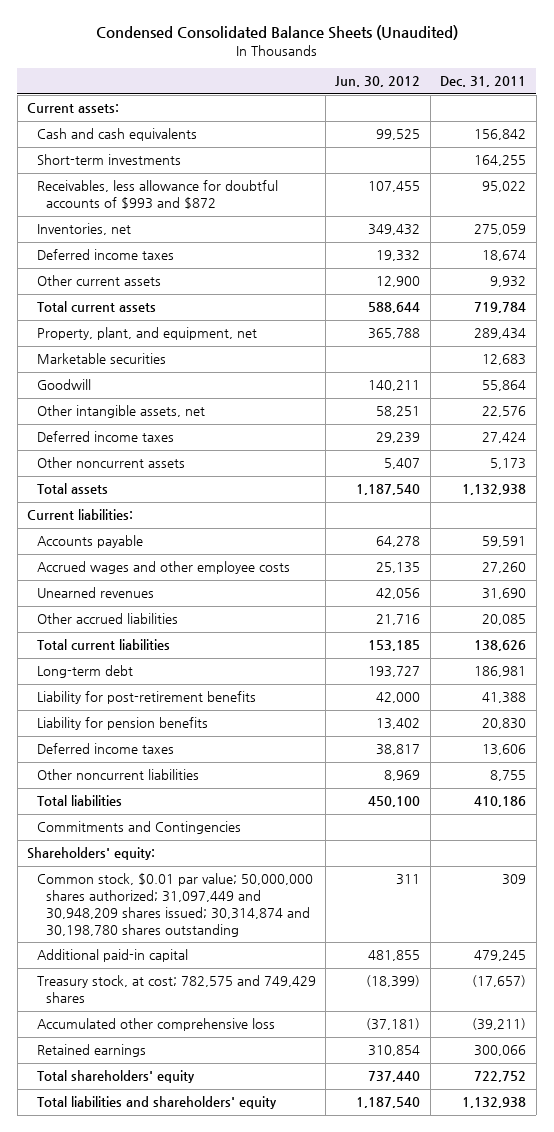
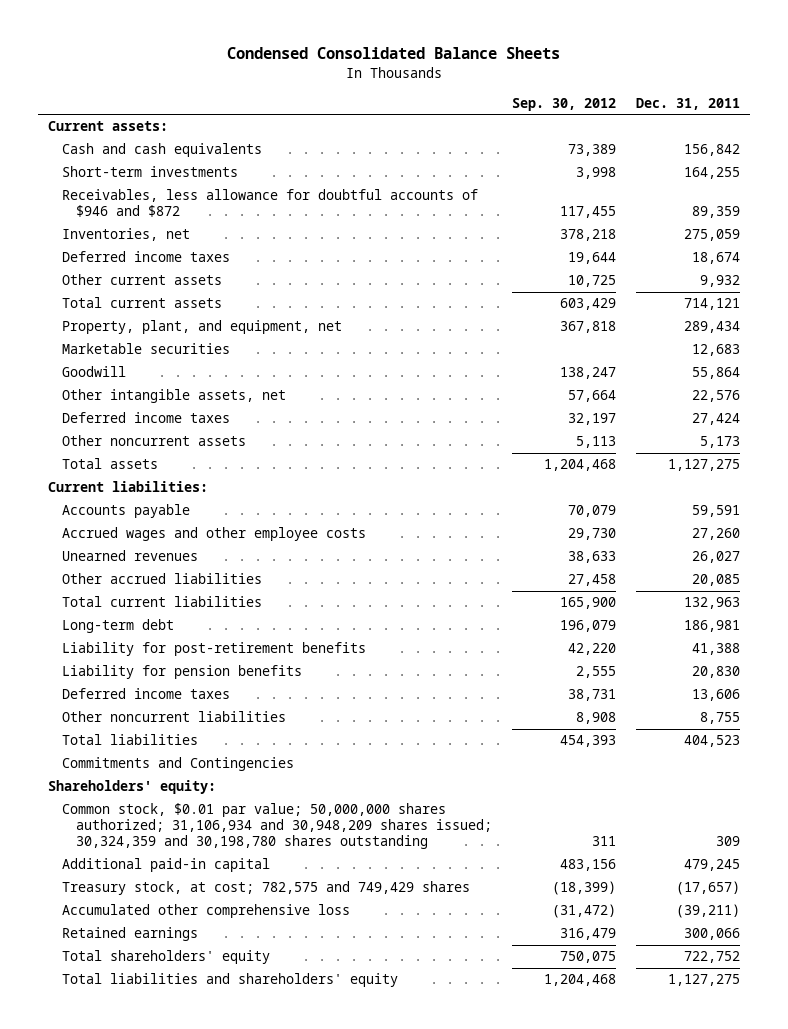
[95,25,458,41] Condensed Consolidated Balance Sheets (Unaudited) -> [226,47,560,60] Condensed Consolidated Balance Sheets
[335,76,421,88] Jun. 30, 2012 -> none
none -> [511,97,616,111] Sep. 30, 2012
[36,180,278,210] Receivables, less allowance for doubtful accounts of $993 and $872 -> [61,189,478,218] Receivables, less allowance for doubtful accounts of $946 and $872
[482,181,527,193] 95,022 -> [691,206,740,219] 89,359
[474,302,527,314] 719,784 -> [683,298,740,311] 714,121
[462,484,527,496] 1,132,938 -> [667,459,740,472] 1,127,275
[482,588,527,600] 31,690 -> [691,551,740,564] 26,027
[474,640,527,652] 138,626 -> [683,597,740,610] 132,963
[474,796,527,808] 410,186 -> [683,735,740,748] 404,523
[36,873,313,937] Common stock, $0.01 par value; 50,000,000 shares authorized; 31,097,449 and 30,948,209 shares issued; 30,314,874 and 30,198,780 shares outstanding -> [61,803,492,850] Common stock, $0.01 par value; 50,000,000 shares authorized; 31,106,934 and 30,948,209 shares issued; 30,324,359 and 30,198,780 shares outstanding
[462,1097,527,1109] 1,132,938 -> [667,974,740,987] 1,127,275

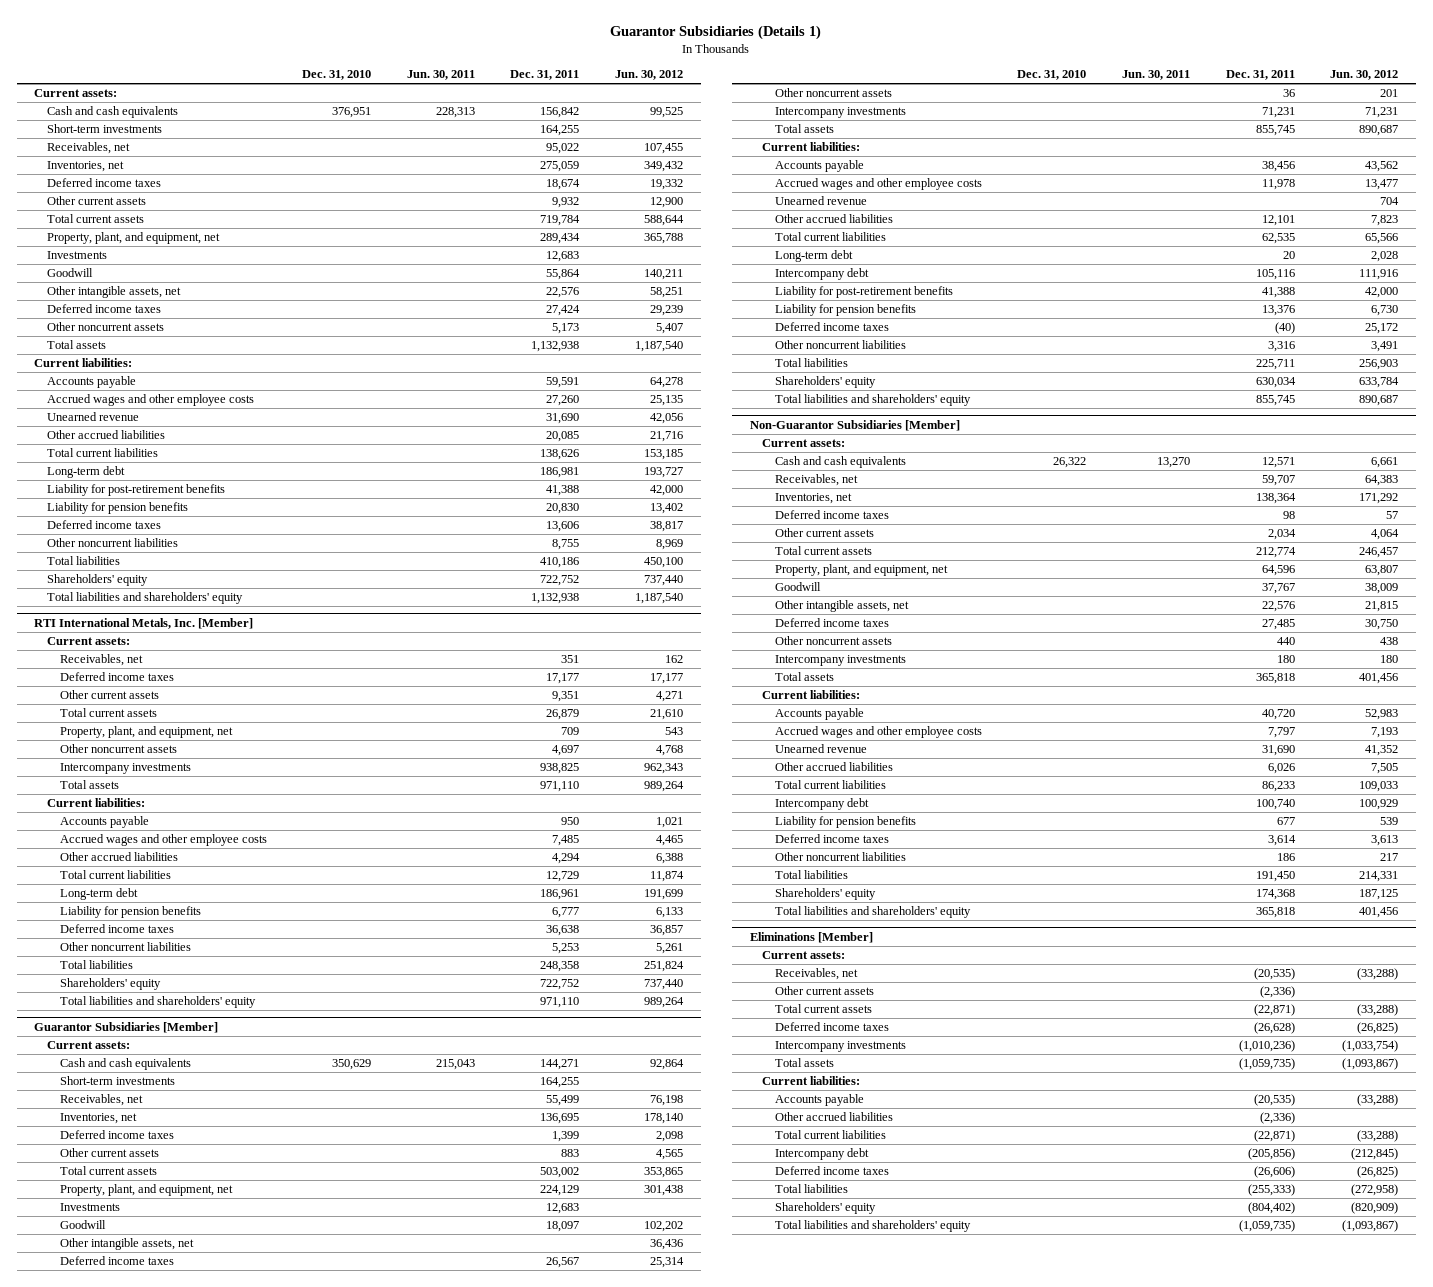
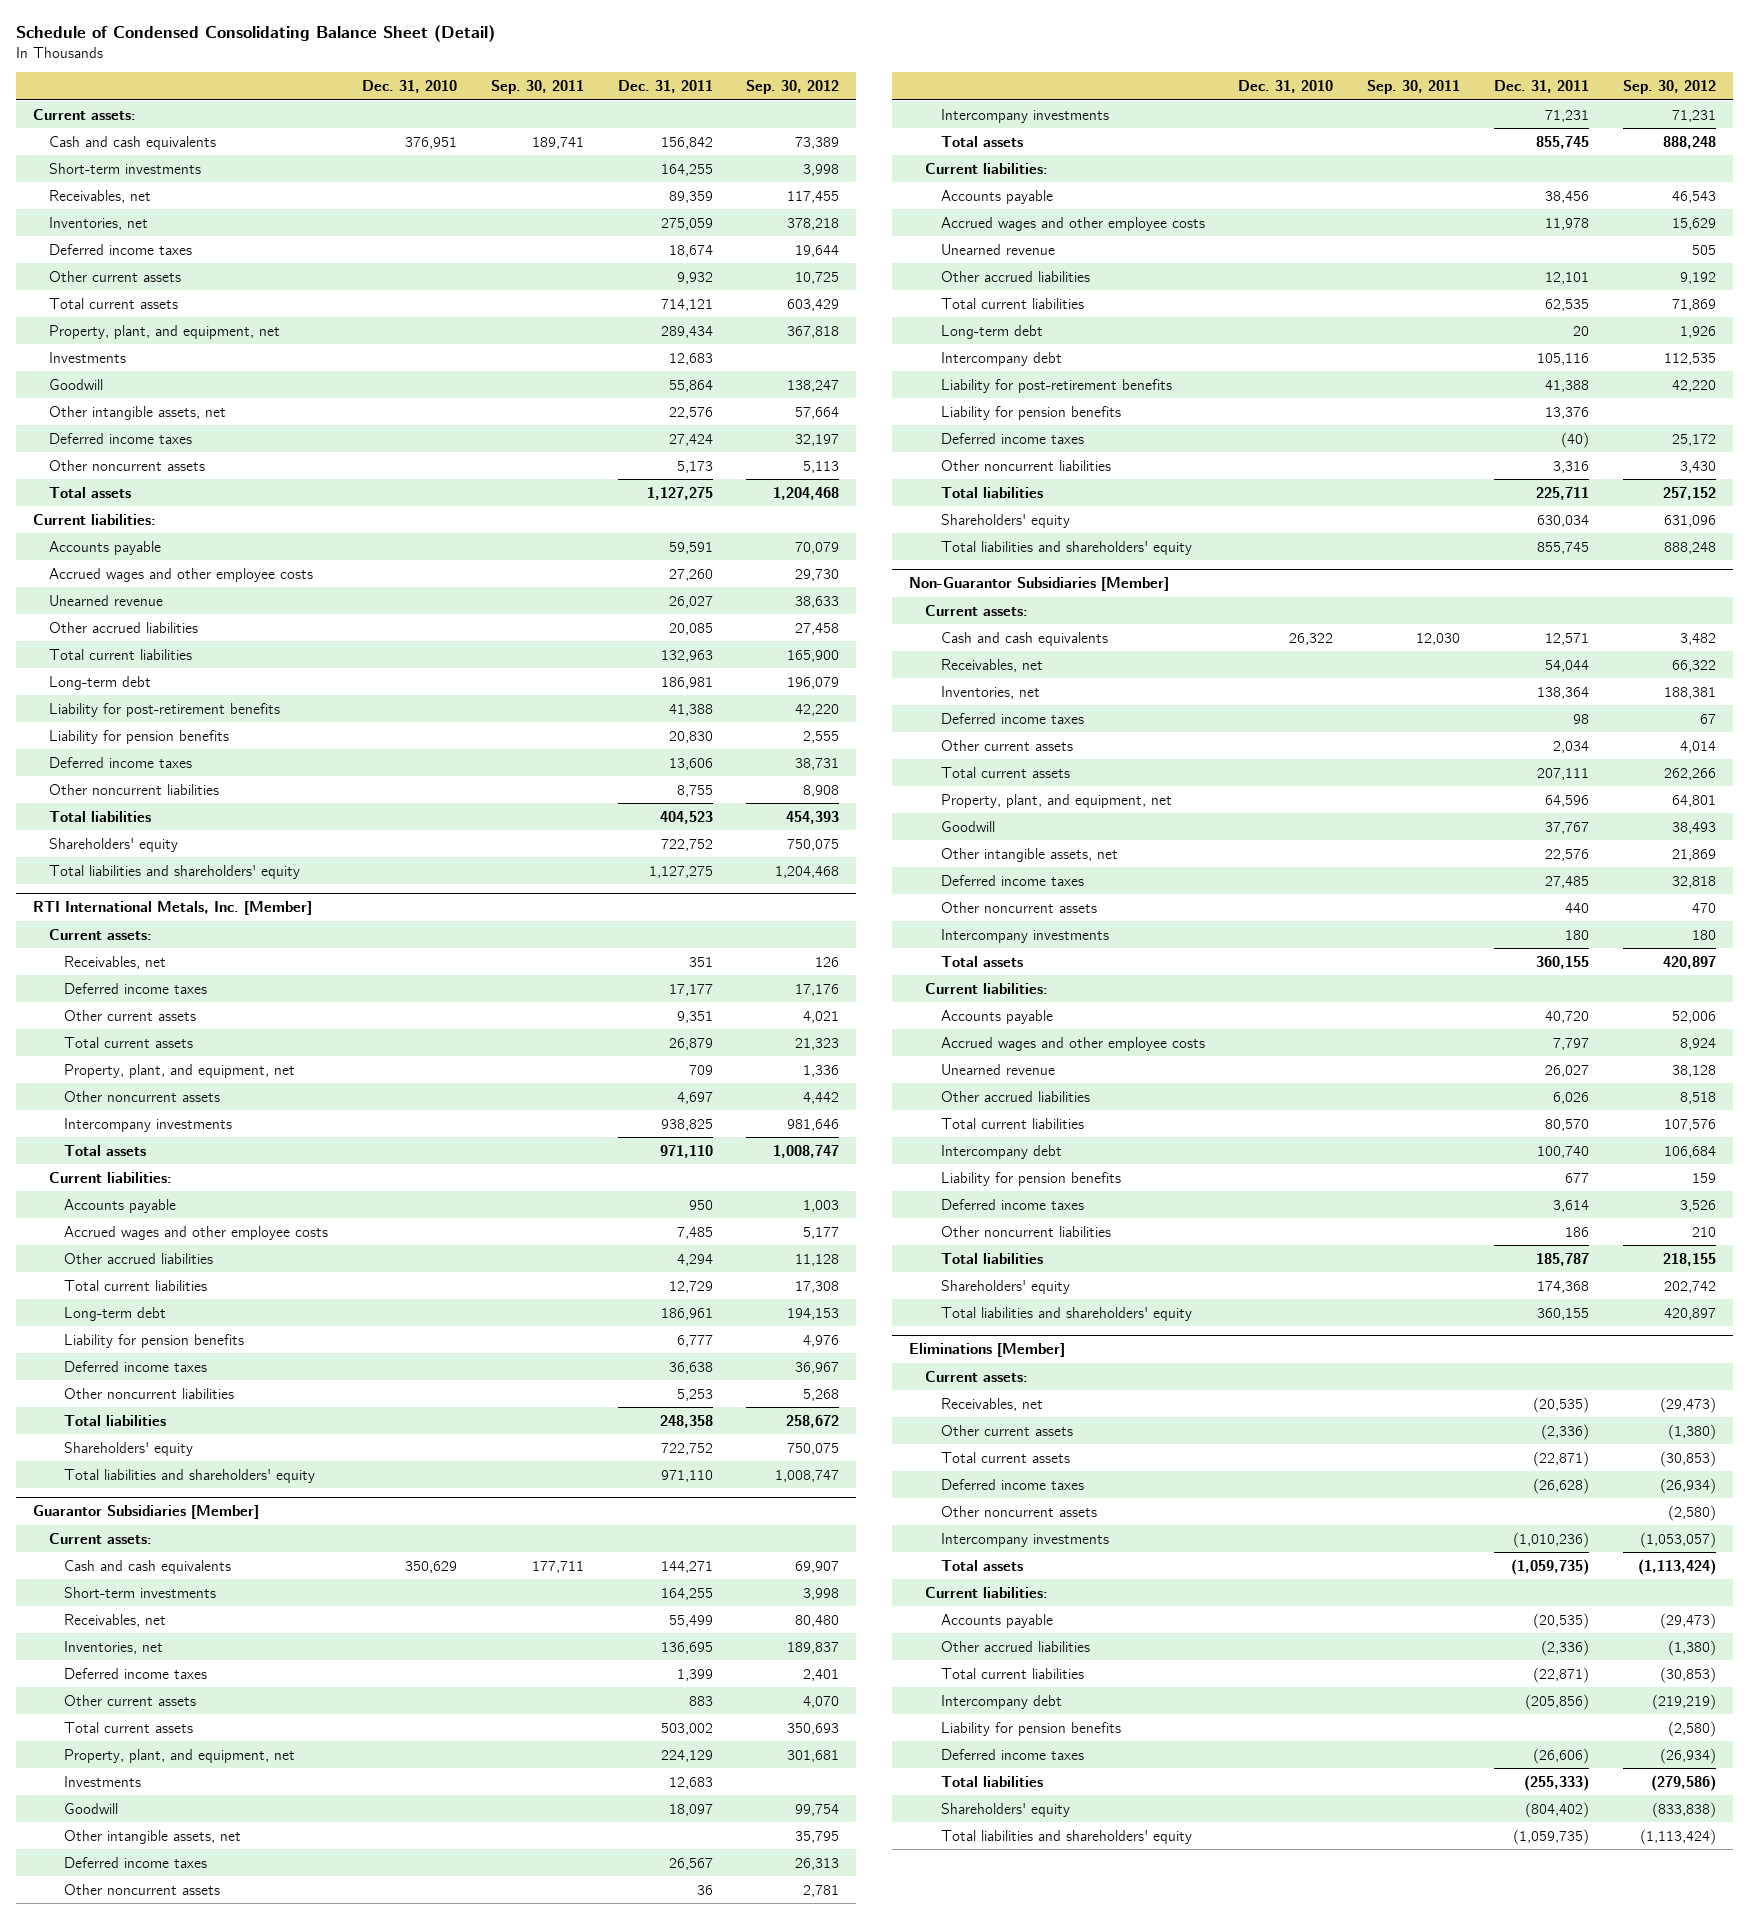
[610,25,822,41] Guarantor Subsidiaries (Details 1) -> [16,25,496,43] Schedule of Condensed Consolidating Balance Sheet (Detail)
[406,70,475,81] Jun. 30, 2011 -> none
[614,70,683,81] Jun. 30, 2012 -> none
none -> [490,80,584,95] Sep. 30, 2011
none -> [746,80,840,95] Sep. 30, 2012
[546,143,580,155] 95,022 -> [668,190,713,203] 89,359
[540,215,581,227] 719,784 -> [660,298,713,311] 714,121
[531,341,580,353] 1,132,938 -> [646,486,713,500] 1,127,275
[546,413,580,425] 31,690 -> [668,595,713,608] 26,027
[540,449,580,461] 138,626 -> [660,649,713,662] 132,963
[540,557,580,569] 410,186 -> [659,810,713,824] 404,523
[531,593,580,605] 1,132,938 -> [648,865,713,878] 1,127,275
[1261,475,1295,487] 59,707 -> [1545,659,1590,672] 54,044
[1255,547,1296,559] 212,774 -> [1537,767,1590,780] 207,111
[1255,673,1295,685] 365,818 -> [1536,955,1590,969] 360,155
[1261,745,1295,757] 31,690 -> [1545,1064,1590,1077] 26,027
[1261,781,1295,793] 86,233 -> [1545,1118,1590,1131] 80,570
[1255,871,1295,883] 191,450 -> [1536,1252,1590,1266] 185,787
[1255,907,1295,919] 365,818 -> [1537,1307,1590,1320] 360,155
none -> [940,1505,1097,1517] Other noncurrent assets
none -> [940,1721,1121,1736] Liability for pension benefits

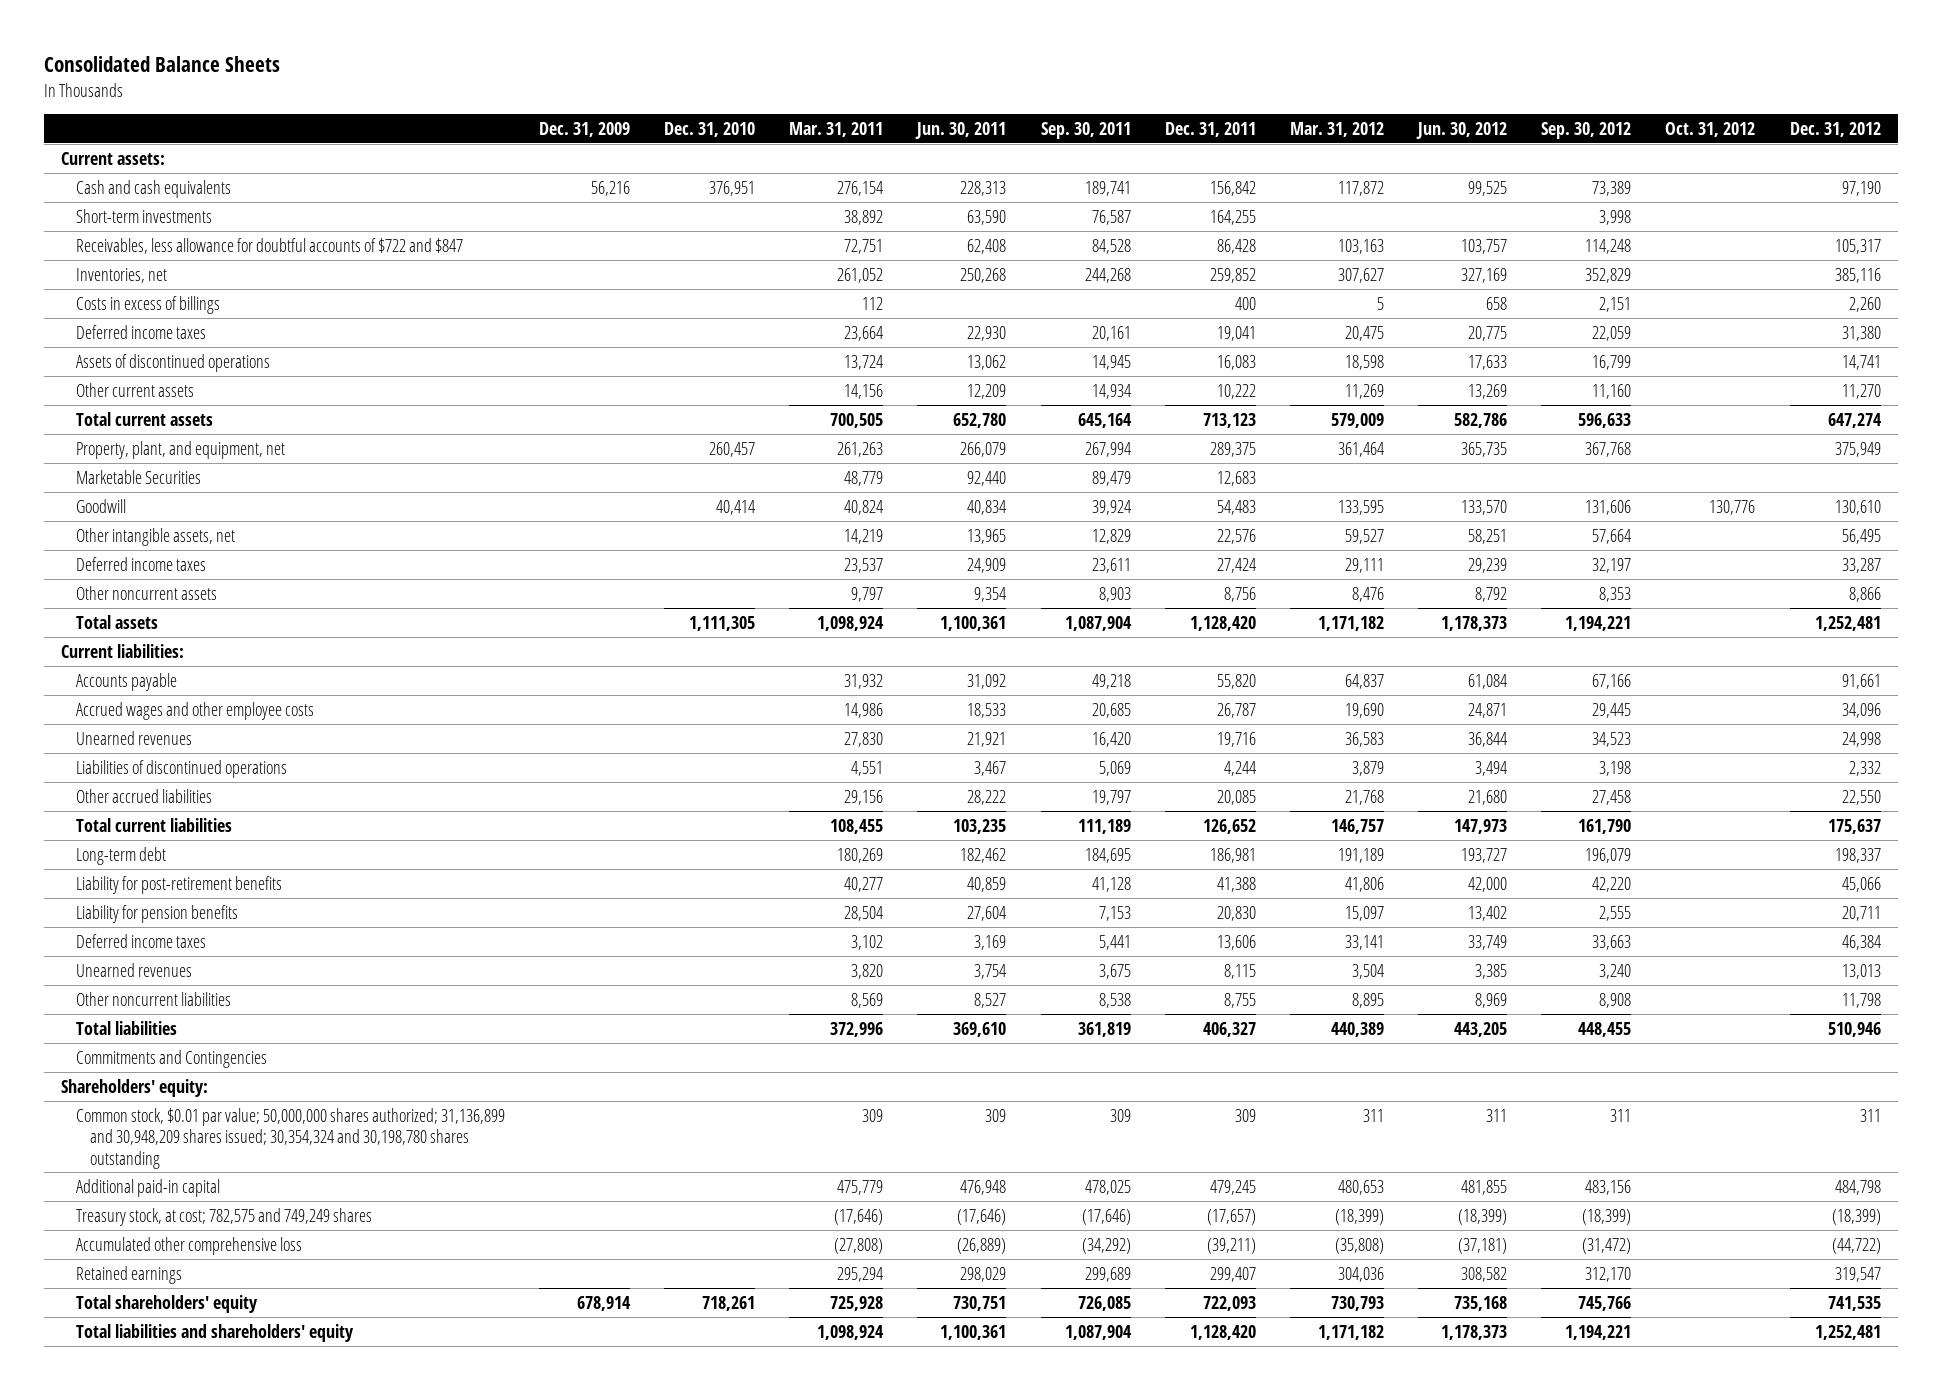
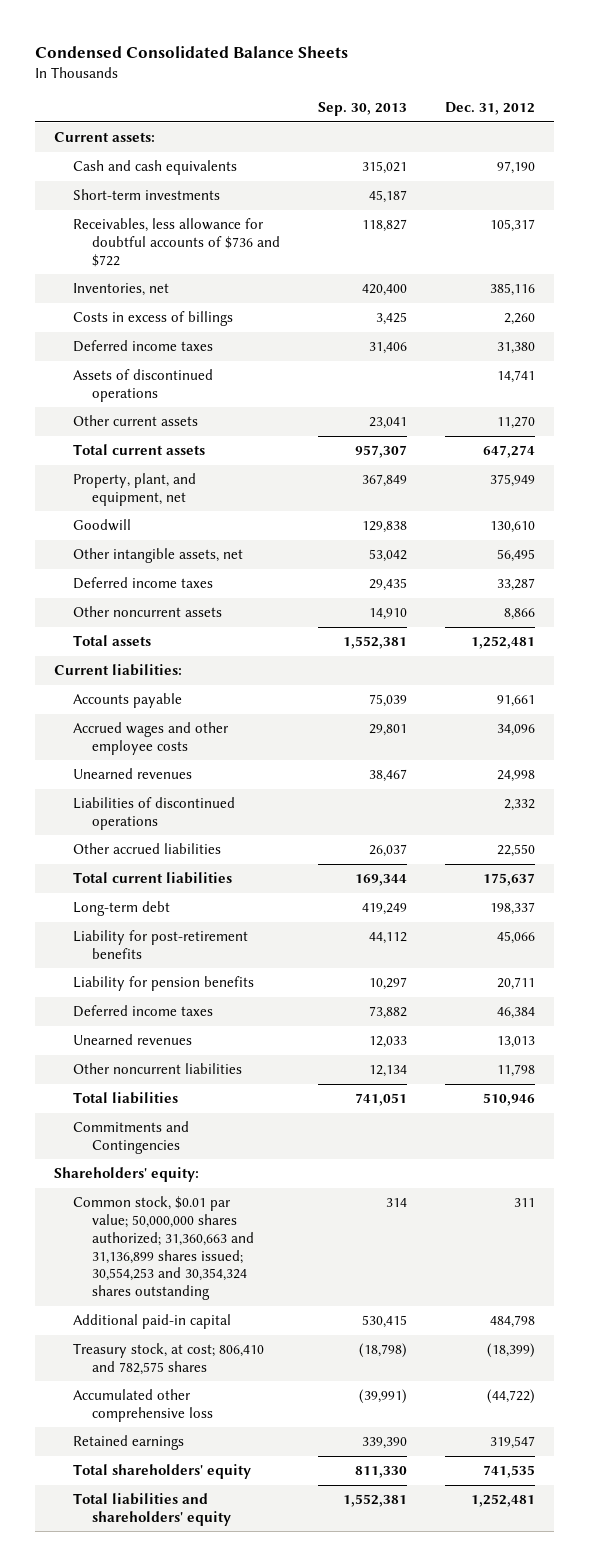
[44,56,281,73] Consolidated Balance Sheets -> [35,46,349,59] Condensed Consolidated Balance Sheets
[538,122,630,138] Dec. 31, 2009 -> none
[664,122,756,138] Dec. 31, 2010 -> none
[789,122,884,138] Mar. 31, 2011 -> none
[915,122,1007,140] Jun. 30, 2011 -> none
[1040,122,1131,140] Sep. 30, 2011 -> none
[1164,122,1256,138] Dec. 31, 2011 -> none
[1289,122,1384,138] Mar. 31, 2012 -> none
[1416,122,1508,140] Jun. 30, 2012 -> none
[1541,122,1632,140] Sep. 30, 2012 -> none
[1665,122,1756,138] Oct. 31, 2012 -> none
none -> [318,102,408,117] Sep. 30, 2013
[75,237,463,254] Receivables, less allowance for doubtful accounts of $722 and $847 -> [73,218,281,267] Receivables, less allowance for doubtful accounts of $736 and $722
[75,469,201,484] Marketable Securities -> none
[75,1107,505,1169] Common stock, $0.01 par value; 50,000,000 shares authorized; 31,136,899 and 30,948,209 shares issued; 30,354,324 and 30,198,780 shares outstanding -> [73,1196,255,1301] Common stock, $0.01 par value; 50,000,000 shares authorized; 31,360,663 and 31,136,899 shares issued; 30,554,253 and 30,354,324 shares outstanding
[75,1207,372,1226] Treasury stock, at cost; 782,575 and 749,249 shares -> [73,1343,265,1375] Treasury stock, at cost; 806,410 and 782,575 shares

